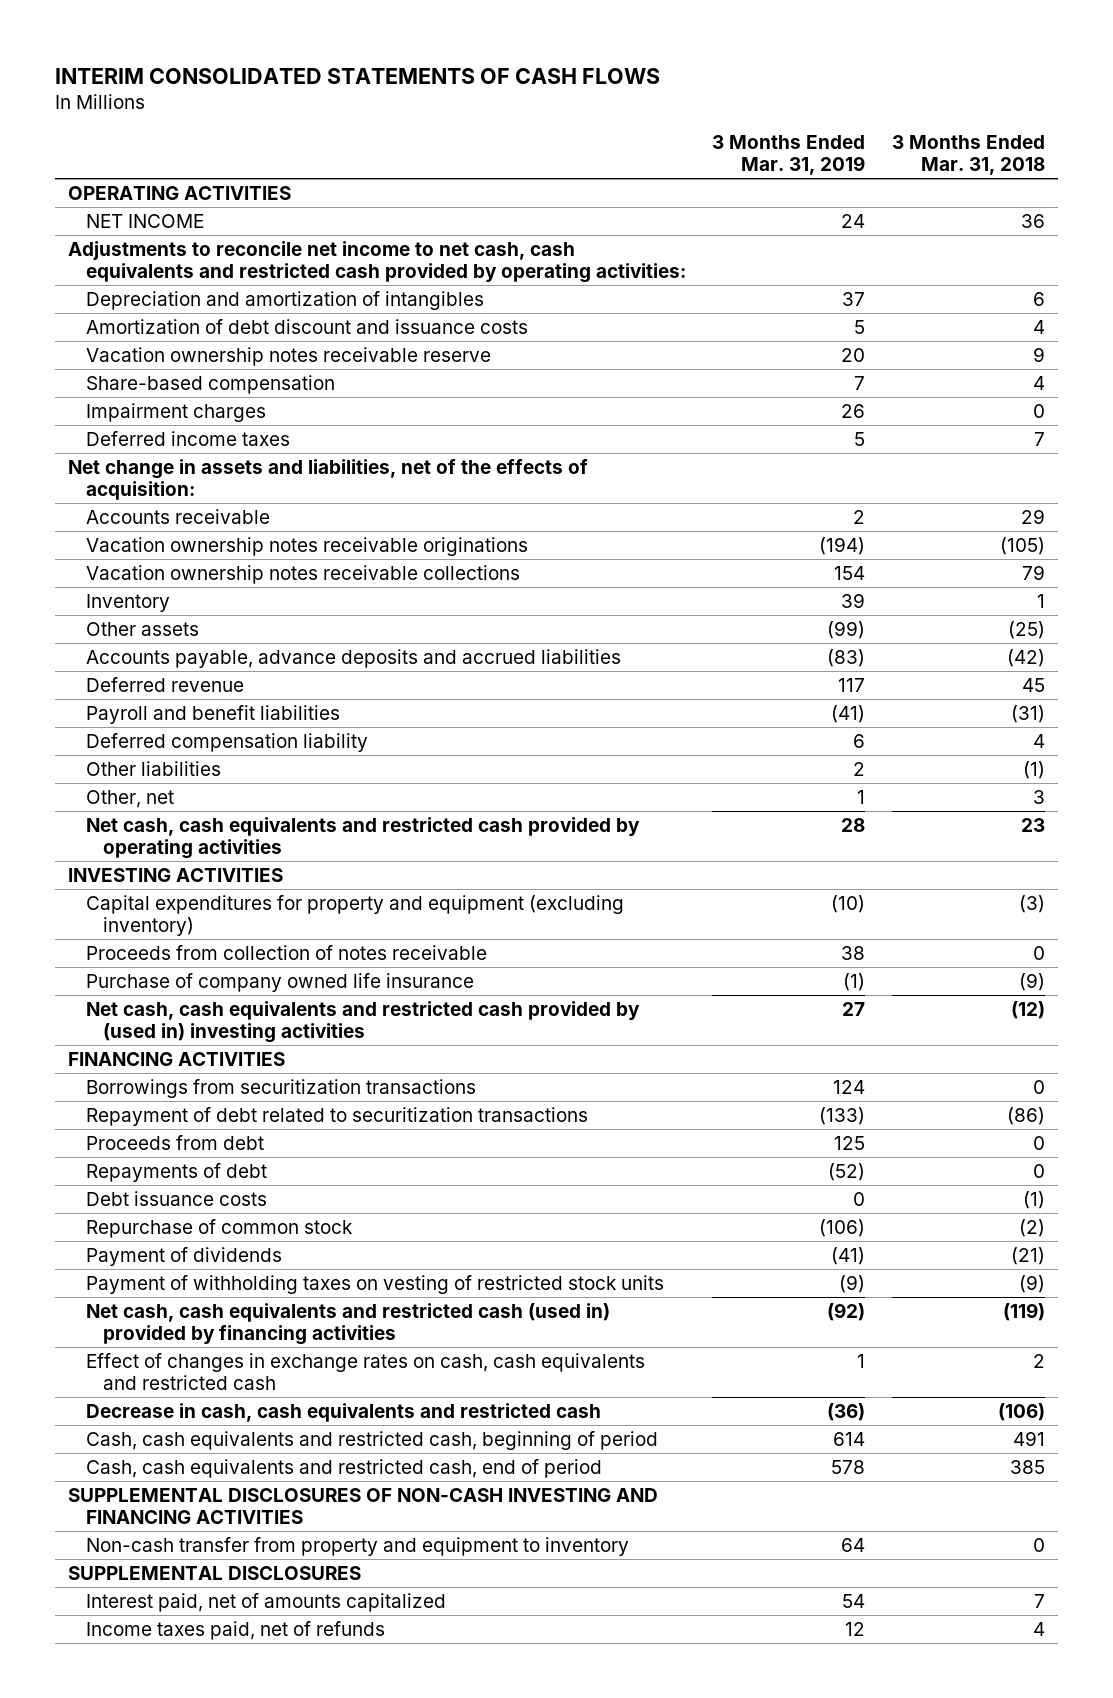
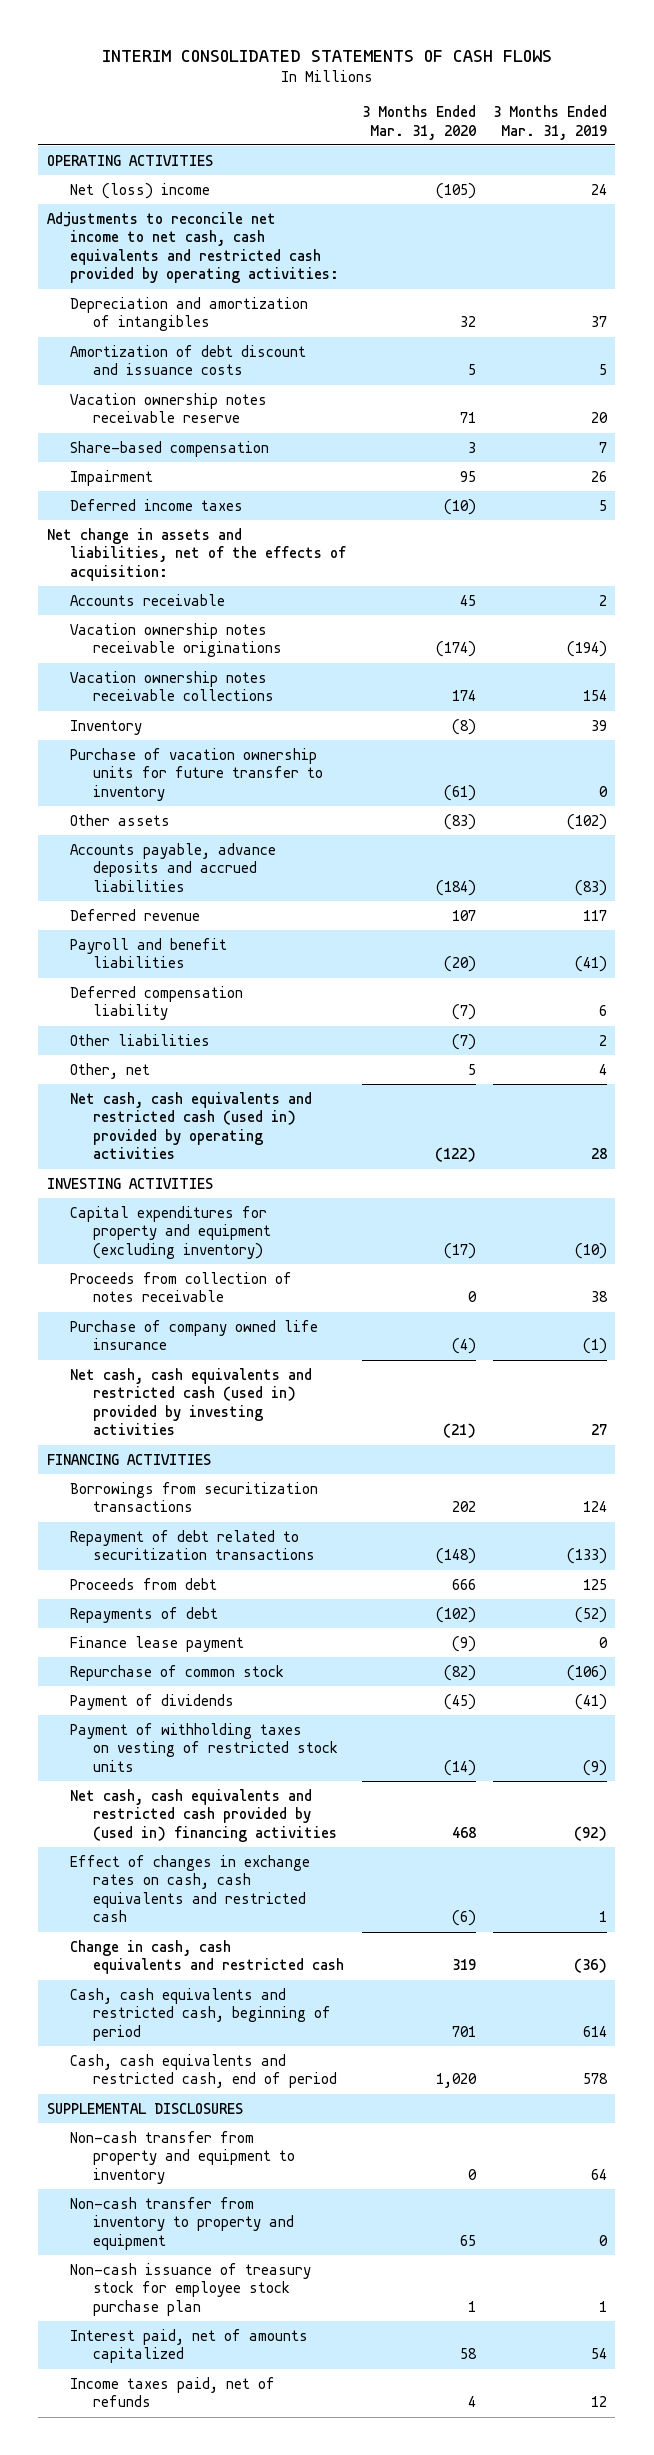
[891,134,1045,176] 3 Months Ended Mar. 31, 2018 -> none
none -> [362,105,477,140] 3 Months Ended Mar. 31, 2020
[85,213,204,228] NET INCOME -> [69,182,210,199] Net (loss) income
[85,402,266,422] Impairment charges -> [69,469,153,486] Impairment
none -> [69,747,323,801] Purchase of vacation ownership units for future transfer to inventory
[827,620,866,639] (99) -> [566,813,607,830] (102)
[857,789,866,804] 1 -> [598,1063,607,1075] 4
[85,816,640,860] Net cash, cash equivalents and restricted cash provided by operating activities -> [69,1091,312,1160] Net cash, cash equivalents and restricted cash (used in) provided by operating activities
[85,1000,640,1044] Net cash, cash equivalents and restricted cash provided by (used in) investing activities -> [69,1367,312,1436] Net cash, cash equivalents and restricted cash (used in) provided by investing activities
[85,1190,267,1206] Debt issuance costs -> none
none -> [69,1635,244,1652] Finance lease payment
[85,1302,610,1346] Net cash, cash equivalents and restricted cash (used in) provided by financing activities -> [69,1788,337,1842] Net cash, cash equivalents and restricted cash provided by (used in) financing activities
[85,1402,601,1422] Decrease in cash, cash equivalents and restricted cash -> [69,1939,344,1975] Change in cash, cash equivalents and restricted cash
[68,1487,659,1525] SUPPLEMENTAL DISCLOSURES OF NON-CASH INVESTING AND FINANCING ACTIVITIES -> none
[85,1536,629,1556] Non-cash transfer from property and equipment to inventory -> [69,2130,295,2184] Non-cash transfer from property and equipment to inventory
none -> [69,2196,294,2250] Non-cash transfer from inventory to property and equipment
none -> [69,2262,311,2316] Non-cash issuance of treasury stock for employee stock purchase plan

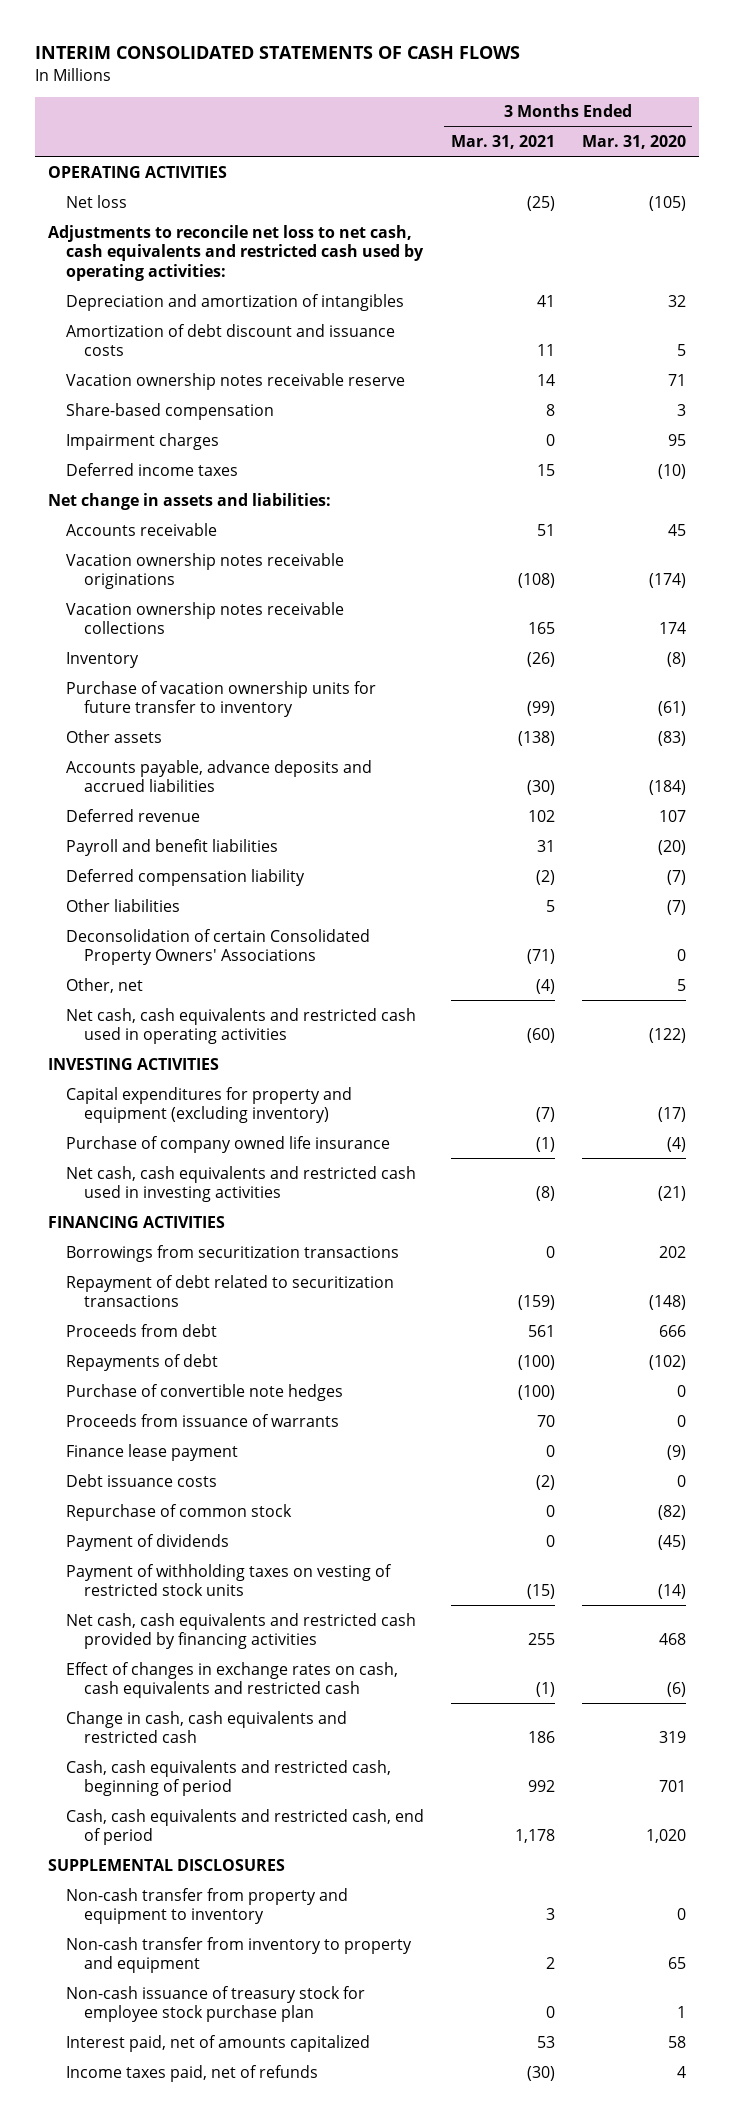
[492,105,607,140] 3 Months Ended Mar. 31, 2019 -> none
none -> [450,134,555,149] Mar. 31, 2021
[69,182,210,199] Net (loss) income -> [65,194,127,208] Net loss
[46,211,339,284] Adjustments to reconcile net income to net cash, cash equivalents and restricted cash provided by operating activities: -> [48,224,424,281] Adjustments to reconcile net loss to net cash, cash equivalents and restricted cash used by operating activities:
[69,469,153,486] Impairment -> [65,432,219,450] Impairment charges
[46,527,346,581] Net change in assets and liabilities, net of the effects of acquisition: -> [48,492,332,510] Net change in assets and liabilities:
none -> [65,928,370,966] Deconsolidation of certain Consolidated Property Owners' Associations
[69,1091,312,1160] Net cash, cash equivalents and restricted cash (used in) provided by operating activities -> [65,1007,416,1045] Net cash, cash equivalents and restricted cash used in operating activities
[69,1271,292,1303] Proceeds from collection of notes receivable -> none
[69,1367,312,1436] Net cash, cash equivalents and restricted cash (used in) provided by investing activities -> [65,1165,416,1203] Net cash, cash equivalents and restricted cash used in investing activities
none -> [65,1383,343,1401] Purchase of convertible note hedges
none -> [65,1413,339,1427] Proceeds from issuance of warrants
none -> [65,1473,217,1487] Debt issuance costs
[69,1788,337,1842] Net cash, cash equivalents and restricted cash provided by (used in) financing activities -> [65,1612,416,1650] Net cash, cash equivalents and restricted cash provided by financing activities

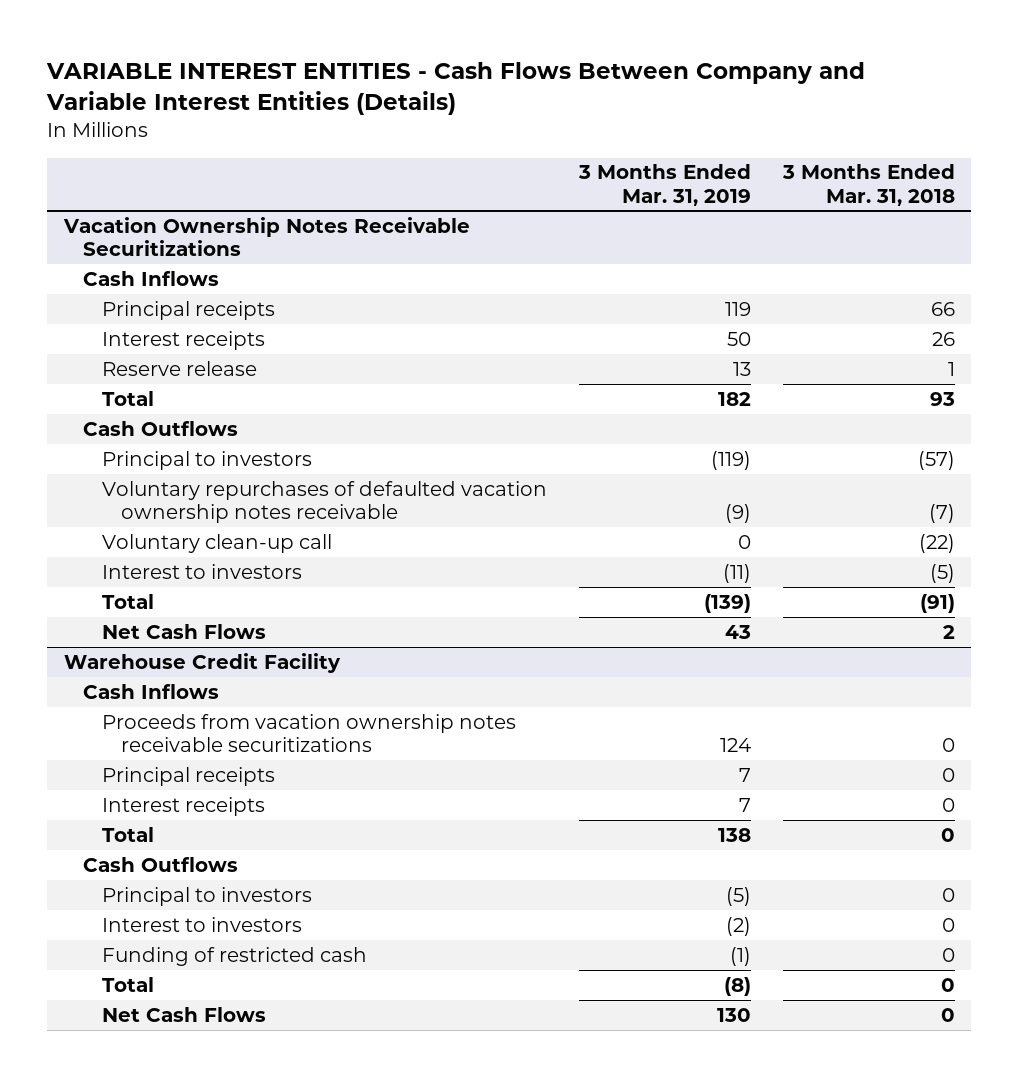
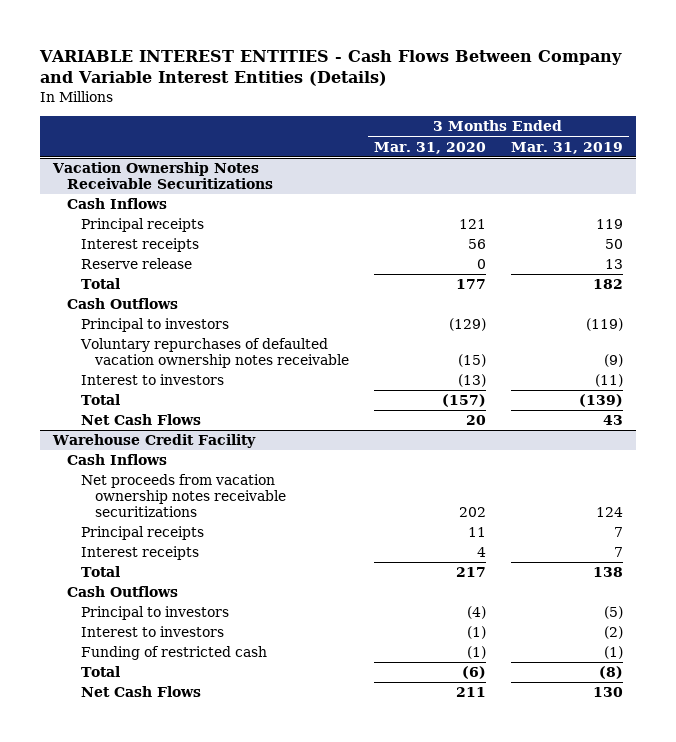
[782,164,956,206] 3 Months Ended Mar. 31, 2018 -> none
none -> [373,141,486,154] Mar. 31, 2020
[102,533,333,553] Voluntary clean-up call -> none
[102,713,517,753] Proceeds from vacation ownership notes receivable securitizations -> [80,474,286,518] Net proceeds from vacation ownership notes receivable securitizations

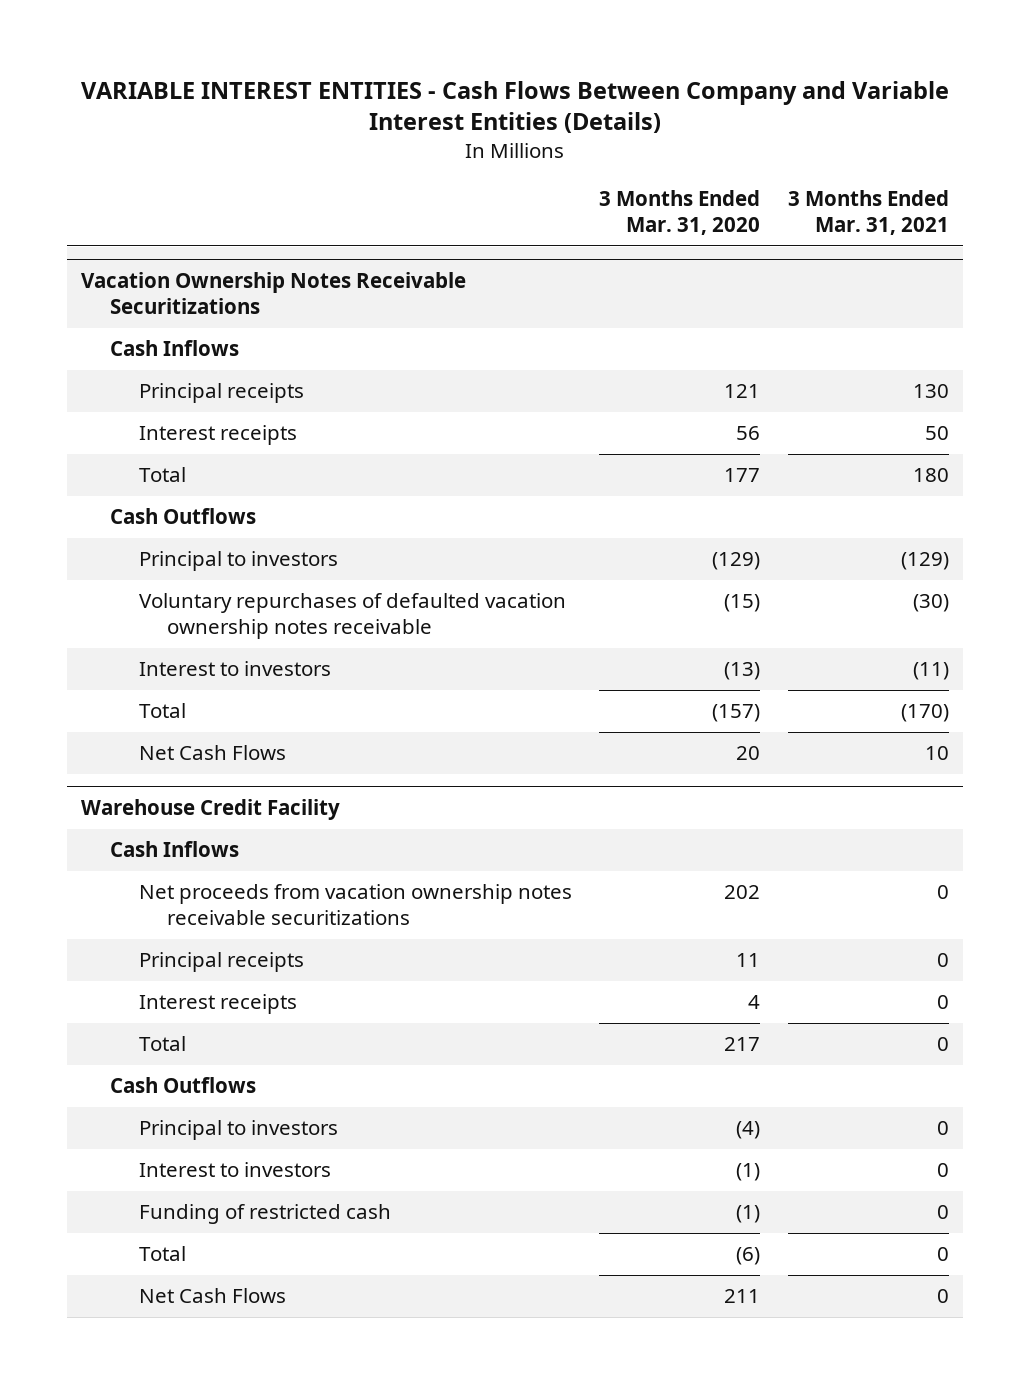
[511,141,624,154] Mar. 31, 2019 -> none
none -> [787,190,949,236] 3 Months Ended Mar. 31, 2021
[80,258,192,270] Reserve release -> none

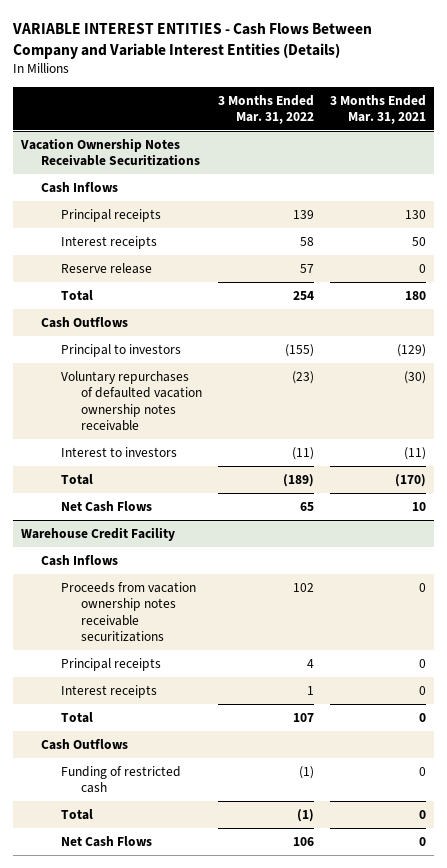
[599,190,761,236] 3 Months Ended Mar. 31, 2020 -> none
none -> [218,94,315,124] 3 Months Ended Mar. 31, 2022
none -> [61,262,153,274] Reserve release
[138,884,572,926] Net proceeds from vacation ownership notes receivable securitizations -> [61,581,197,642] Proceeds from vacation ownership notes receivable securitizations
[138,1120,338,1141] Principal to investors -> none
[138,1162,331,1178] Interest to investors -> none

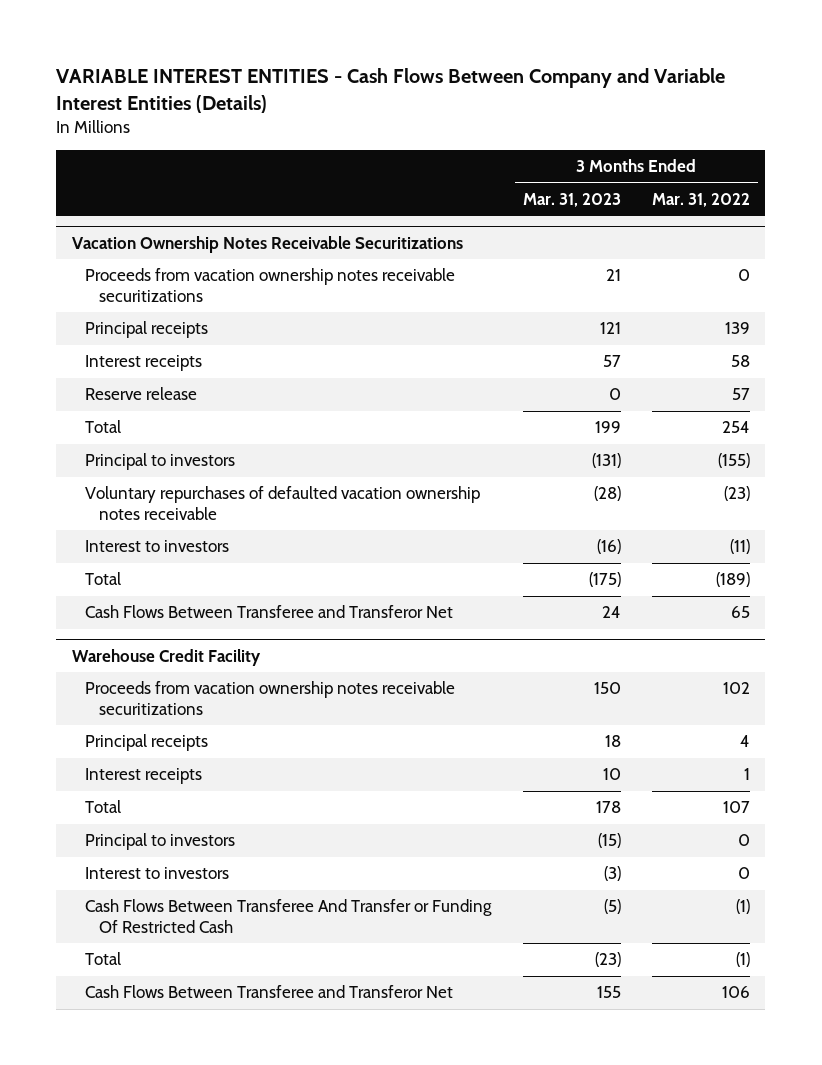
[330,94,427,124] 3 Months Ended Mar. 31, 2021 -> none
none -> [522,193,621,208] Mar. 31, 2023
[41,181,119,193] Cash Inflows -> none
none -> [85,268,456,303] Proceeds from vacation ownership notes receivable securitizations
[41,316,129,328] Cash Outflows -> none
[61,500,153,512] Net Cash Flows -> [85,605,454,619] Cash Flows Between Transferee and Transferor Net
[41,554,119,566] Cash Inflows -> none
[41,738,129,750] Cash Outflows -> none
none -> [85,833,236,851] Principal to investors
none -> [85,867,230,880] Interest to investors
[61,765,182,794] Funding of restricted cash -> [85,899,493,934] Cash Flows Between Transferee And Transfer or Funding Of Restricted Cash
[61,835,153,847] Net Cash Flows -> [85,985,454,999] Cash Flows Between Transferee and Transferor Net

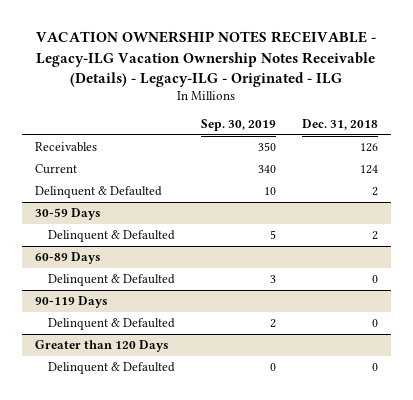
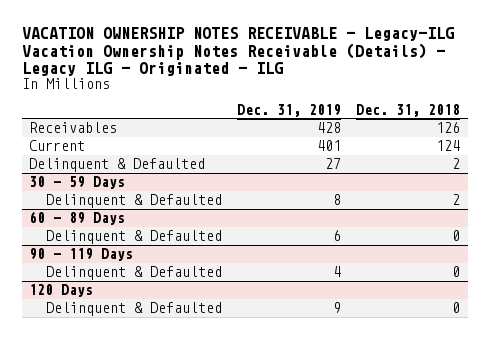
[36,31,377,87] VACATION OWNERSHIP NOTES RECEIVABLE - Legacy-ILG Vacation Ownership Notes Receivable (Details) - Legacy-ILG - Originated - ILG -> [21,27,454,77] VACATION OWNERSHIP NOTES RECEIVABLE - Legacy-ILG Vacation Ownership Notes Receivable (Details) - Legacy ILG - Originated - ILG
[200,119,276,132] Sep. 30, 2019 -> none
none -> [237,103,342,117] Dec. 31, 2019
[35,207,102,220] 30-59 Days -> [29,176,126,190] 30 - 59 Days
[35,251,102,264] 60-89 Days -> [29,211,126,226] 60 - 89 Days
[35,295,109,308] 90-119 Days -> [29,248,134,262] 90 - 119 Days
[35,339,170,352] Greater than 120 Days -> [29,284,94,298] 120 Days

